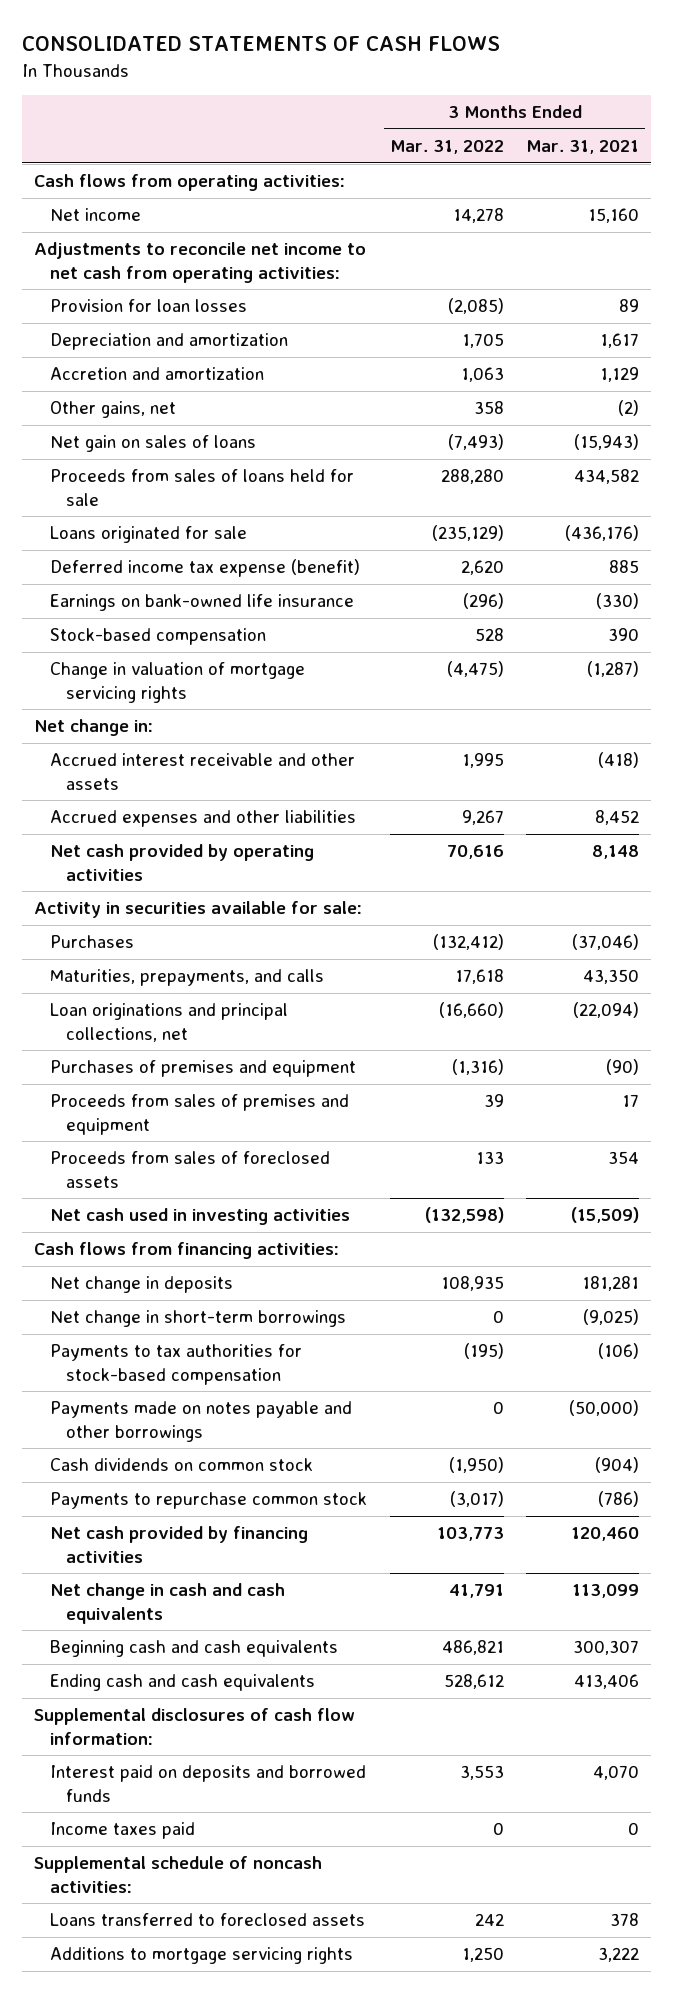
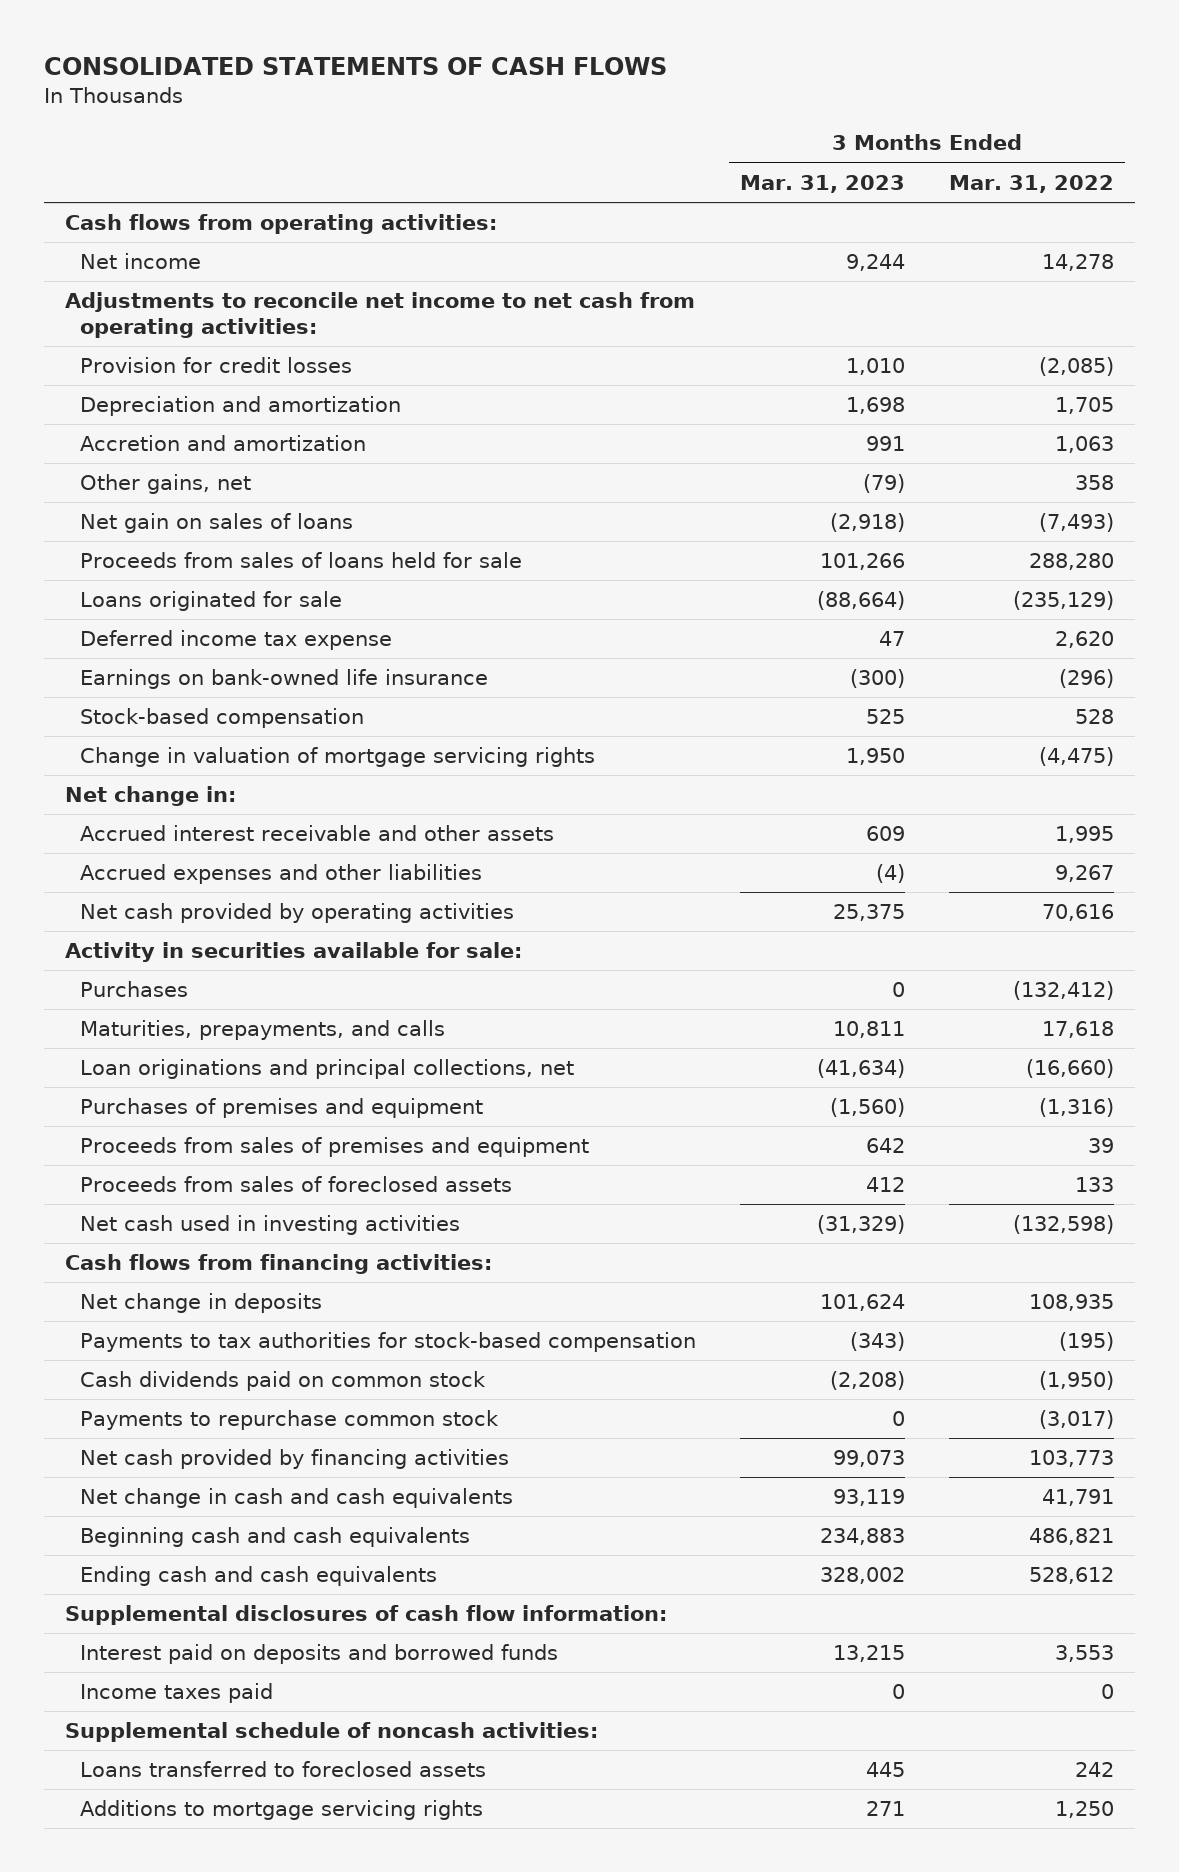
[526,140,640,155] Mar. 31, 2021 -> none
none -> [739,174,905,193] Mar. 31, 2023
[49,299,247,313] Provision for loan losses -> [80,357,353,374] Provision for credit losses
[49,559,360,578] Deferred income tax expense (benefit) -> [80,630,393,651] Deferred income tax expense
[49,1310,346,1328] Net change in short-term borrowings -> none
[49,1401,352,1442] Payments made on notes payable and other borrowings -> none
[49,1458,313,1472] Cash dividends on common stock -> [80,1371,487,1392] Cash dividends paid on common stock

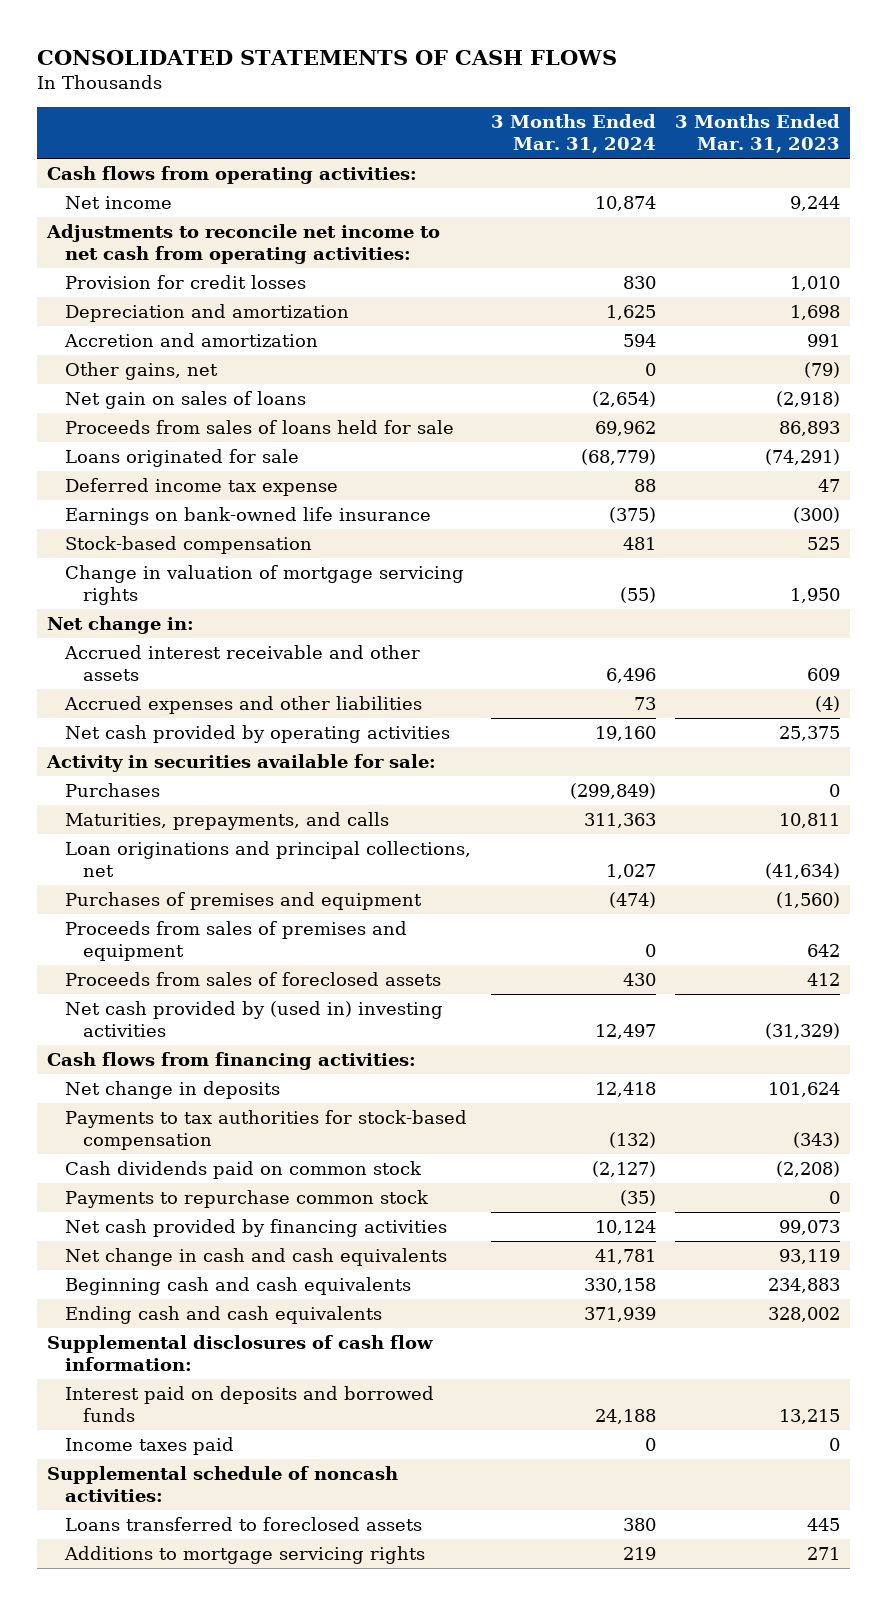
[948,174,1114,193] Mar. 31, 2022 -> none
none -> [490,113,656,154] 3 Months Ended Mar. 31, 2024
[819,553,905,571] 101,266 -> [779,420,841,436] 86,893
[816,591,905,611] (88,664) -> [765,448,841,465] (74,291)
[80,1215,461,1236] Net cash used in investing activities -> [65,1000,444,1038] Net cash provided by (used in) investing activities

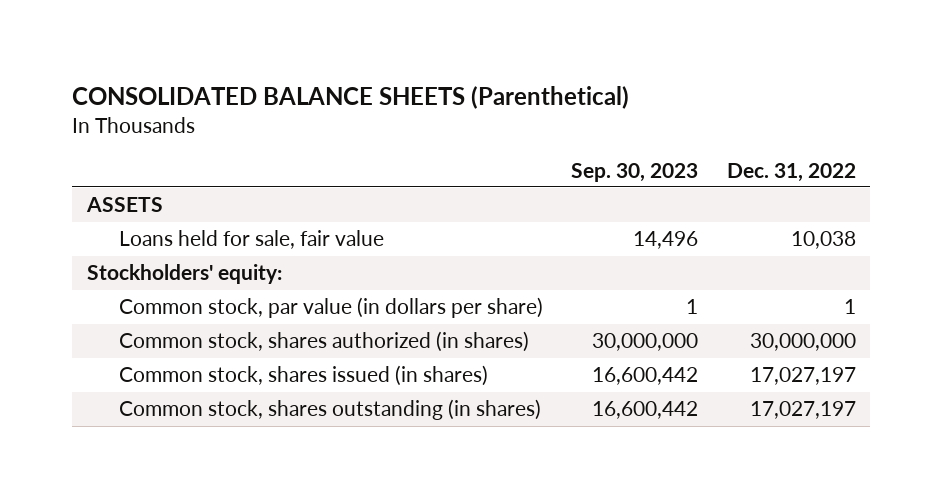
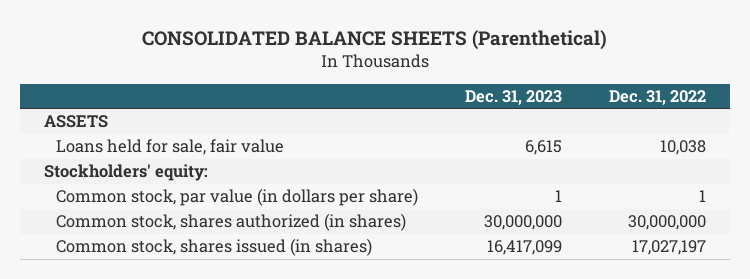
[571,162,699,182] Sep. 30, 2023 -> none
none -> [465,89,563,105] Dec. 31, 2023
[119,399,542,421] Common stock, shares outstanding (in shares) -> none

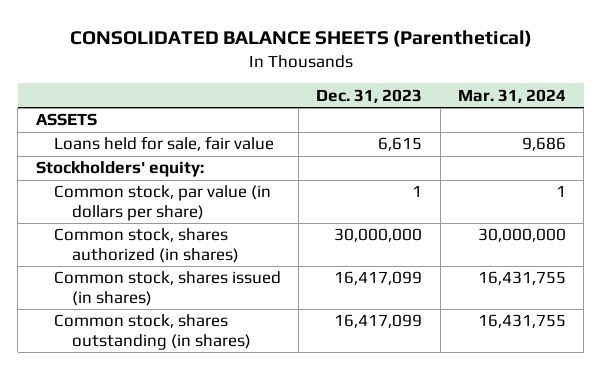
[609,89,707,105] Dec. 31, 2022 -> none
none -> [458,88,567,103] Mar. 31, 2024
none -> [53,314,252,350] Common stock, shares outstanding (in shares)

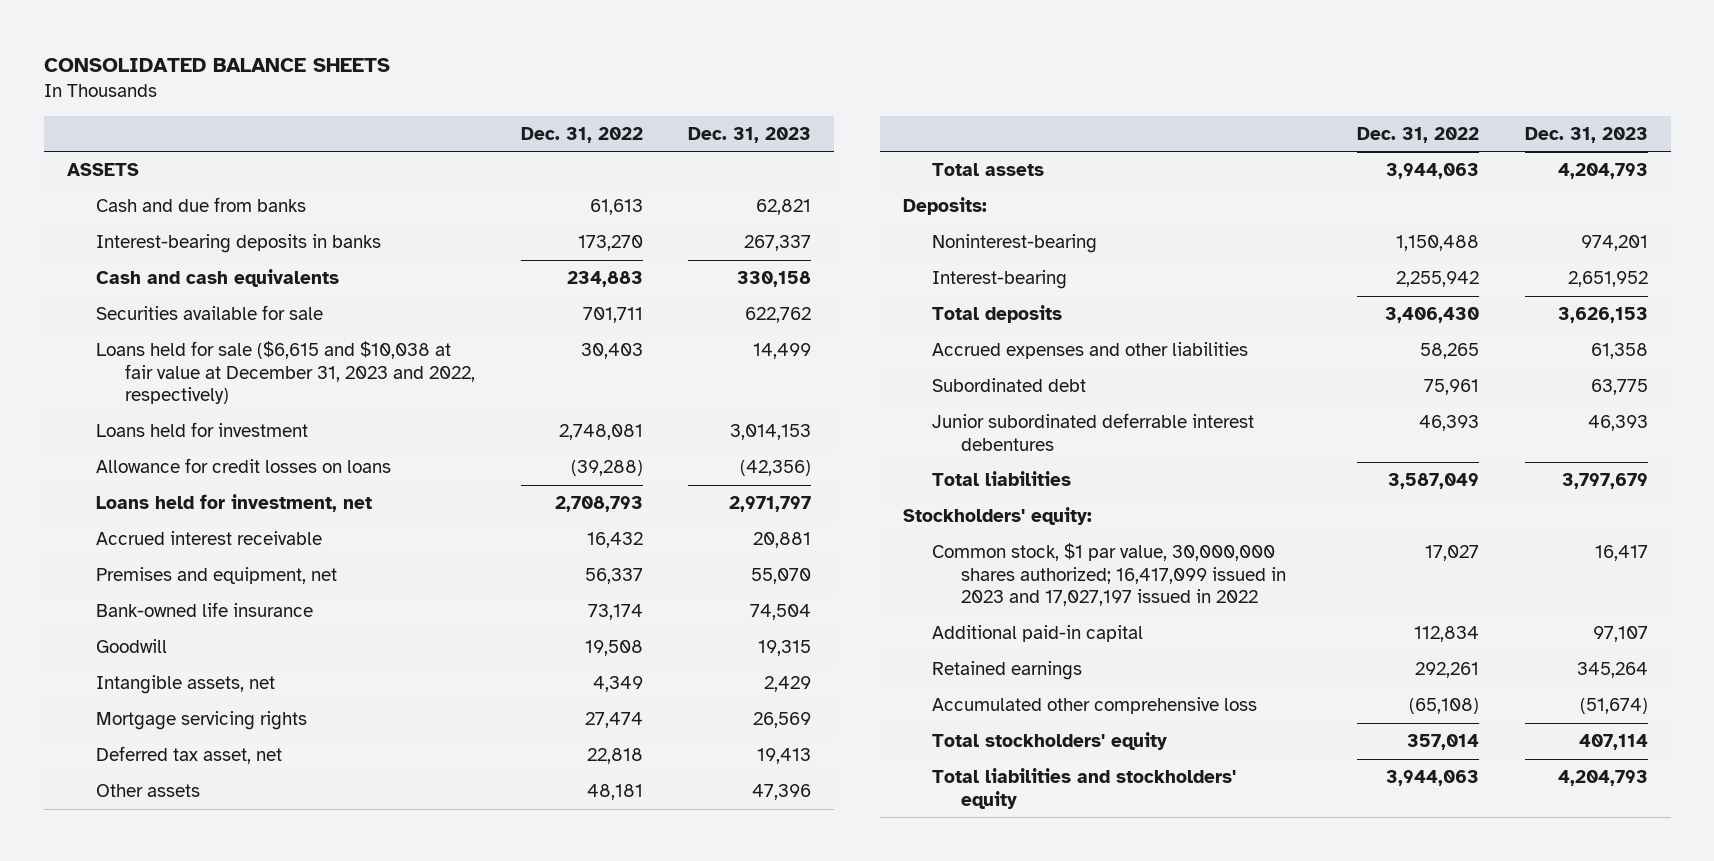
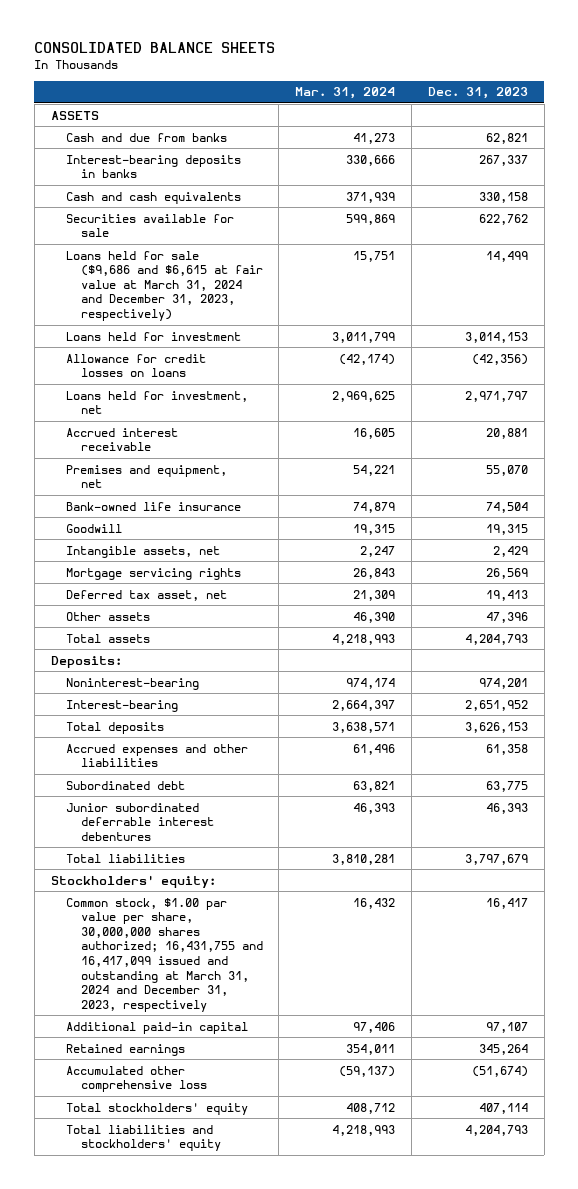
[520,126,643,143] Dec. 31, 2022 -> none
none -> [295,87,396,100] Mar. 31, 2024
[95,341,475,405] Loans held for sale ($6,615 and $10,038 at fair value at December 31, 2023 and 2022, respectively) -> [65,250,263,322] Loans held for sale ($9,686 and $6,615 at fair value at March 31, 2024 and December 31, 2023, respectively)
[932,543,1287,607] Common stock, $1 par value, 30,000,000 shares authorized; 16,417,099 issued in 2023 and 17,027,197 issued in 2022 -> [65,897,263,1012] Common stock, $1.00 par value per share, 30,000,000 shares authorized; 16,431,755 and 16,417,099 issued and outstanding at March 31, 2024 and December 31, 2023, respectively

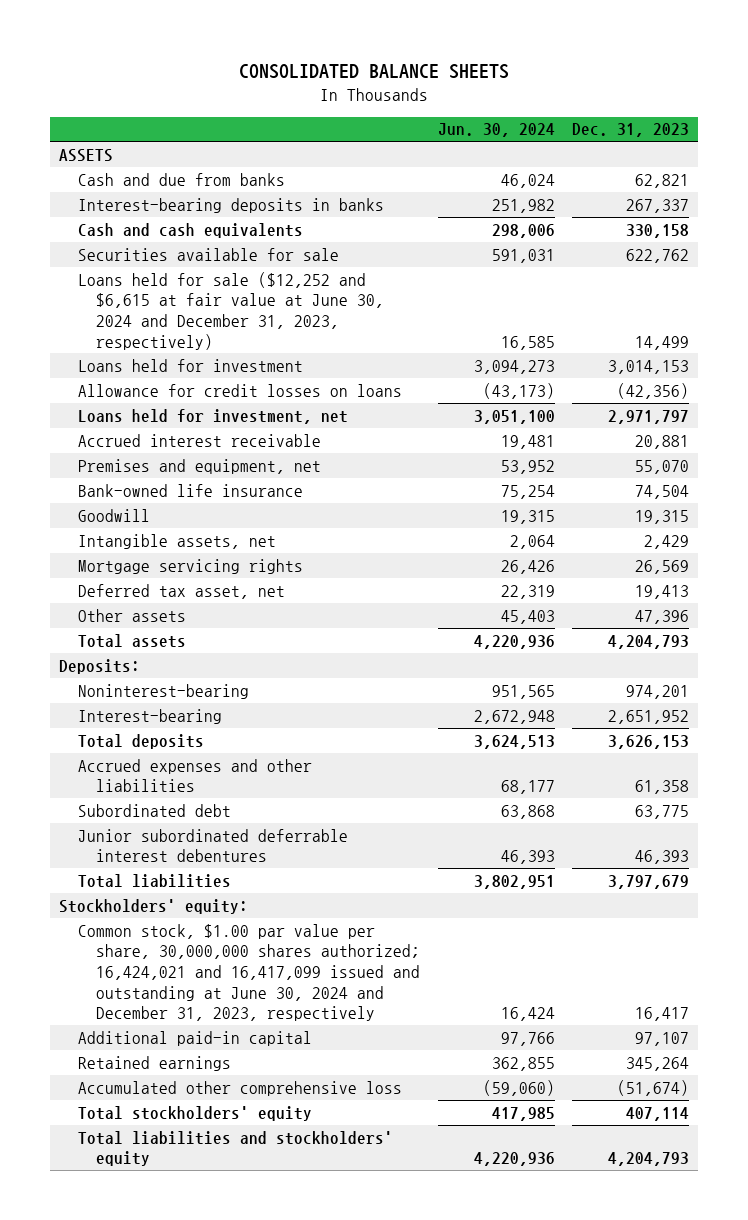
[295,87,396,100] Mar. 31, 2024 -> none
none -> [437,123,555,138] Jun. 30, 2024
[65,250,263,322] Loans held for sale ($9,686 and $6,615 at fair value at March 31, 2024 and December 31, 2023, respectively) -> [77,271,385,350] Loans held for sale ($12,252 and $6,615 at fair value at June 30, 2024 and December 31, 2023, respectively)
[65,897,263,1012] Common stock, $1.00 par value per share, 30,000,000 shares authorized; 16,431,755 and 16,417,099 issued and outstanding at March 31, 2024 and December 31, 2023, respectively -> [77,923,421,1022] Common stock, $1.00 par value per share, 30,000,000 shares authorized; 16,424,021 and 16,417,099 issued and outstanding at June 30, 2024 and December 31, 2023, respectively

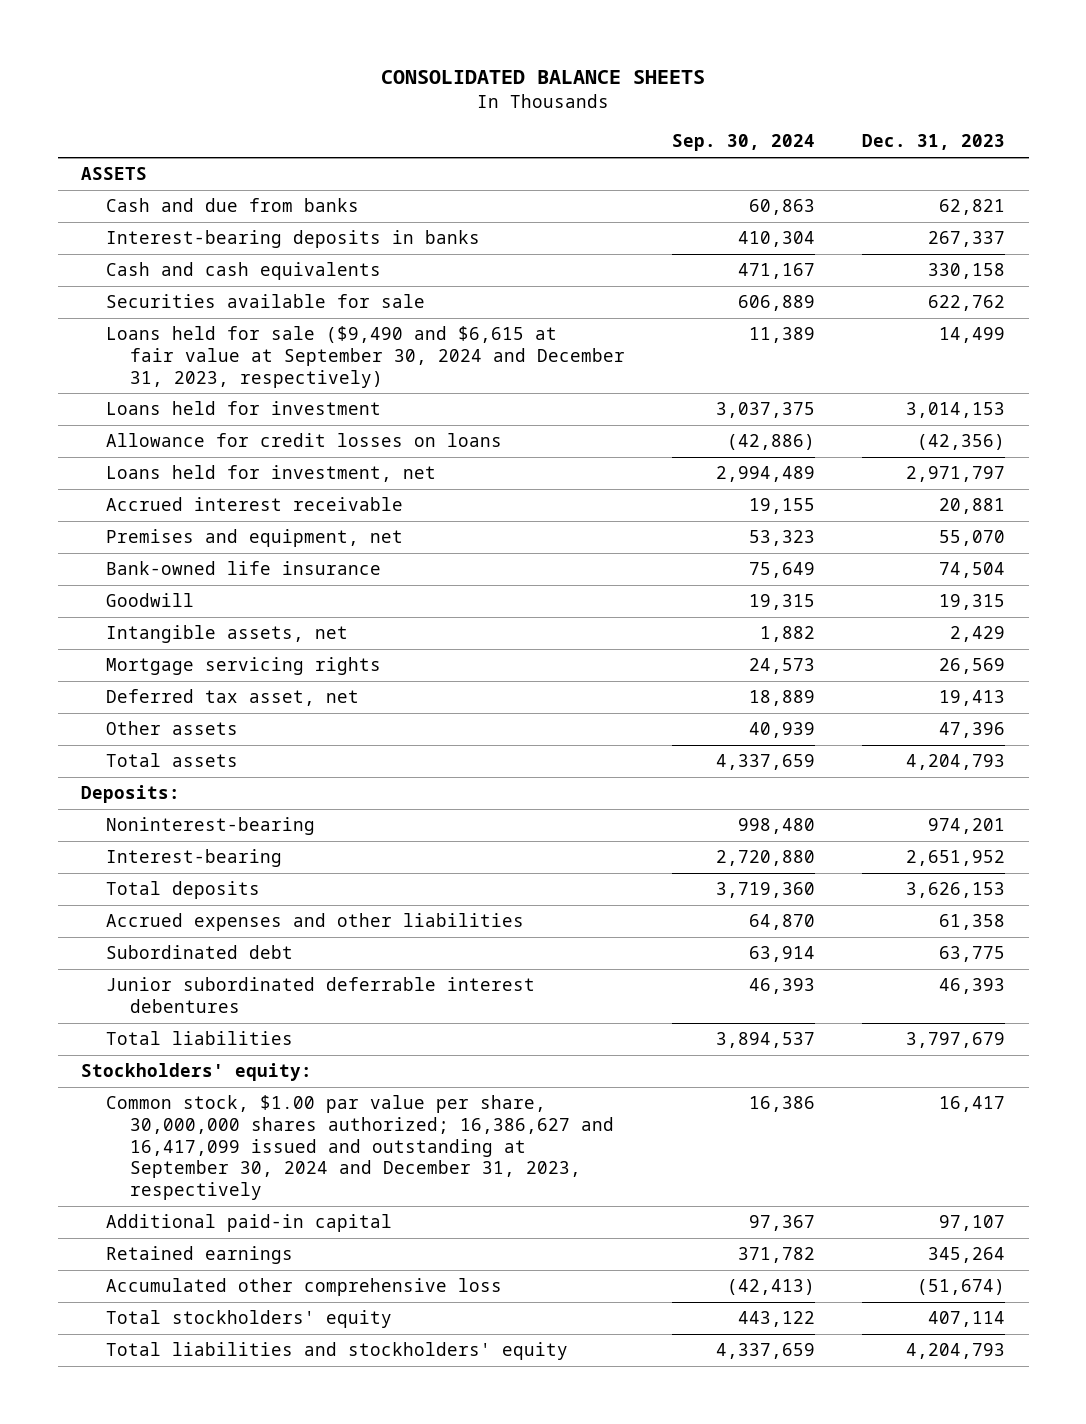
[437,123,555,138] Jun. 30, 2024 -> none
none -> [672,134,816,152] Sep. 30, 2024
[77,271,385,350] Loans held for sale ($12,252 and $6,615 at fair value at June 30, 2024 and December 31, 2023, respectively) -> [105,326,626,388] Loans held for sale ($9,490 and $6,615 at fair value at September 30, 2024 and December 31, 2023, respectively)
[77,923,421,1022] Common stock, $1.00 par value per share, 30,000,000 shares authorized; 16,424,021 and 16,417,099 issued and outstanding at June 30, 2024 and December 31, 2023, respectively -> [105,1095,615,1201] Common stock, $1.00 par value per share, 30,000,000 shares authorized; 16,386,627 and 16,417,099 issued and outstanding at September 30, 2024 and December 31, 2023, respectively

